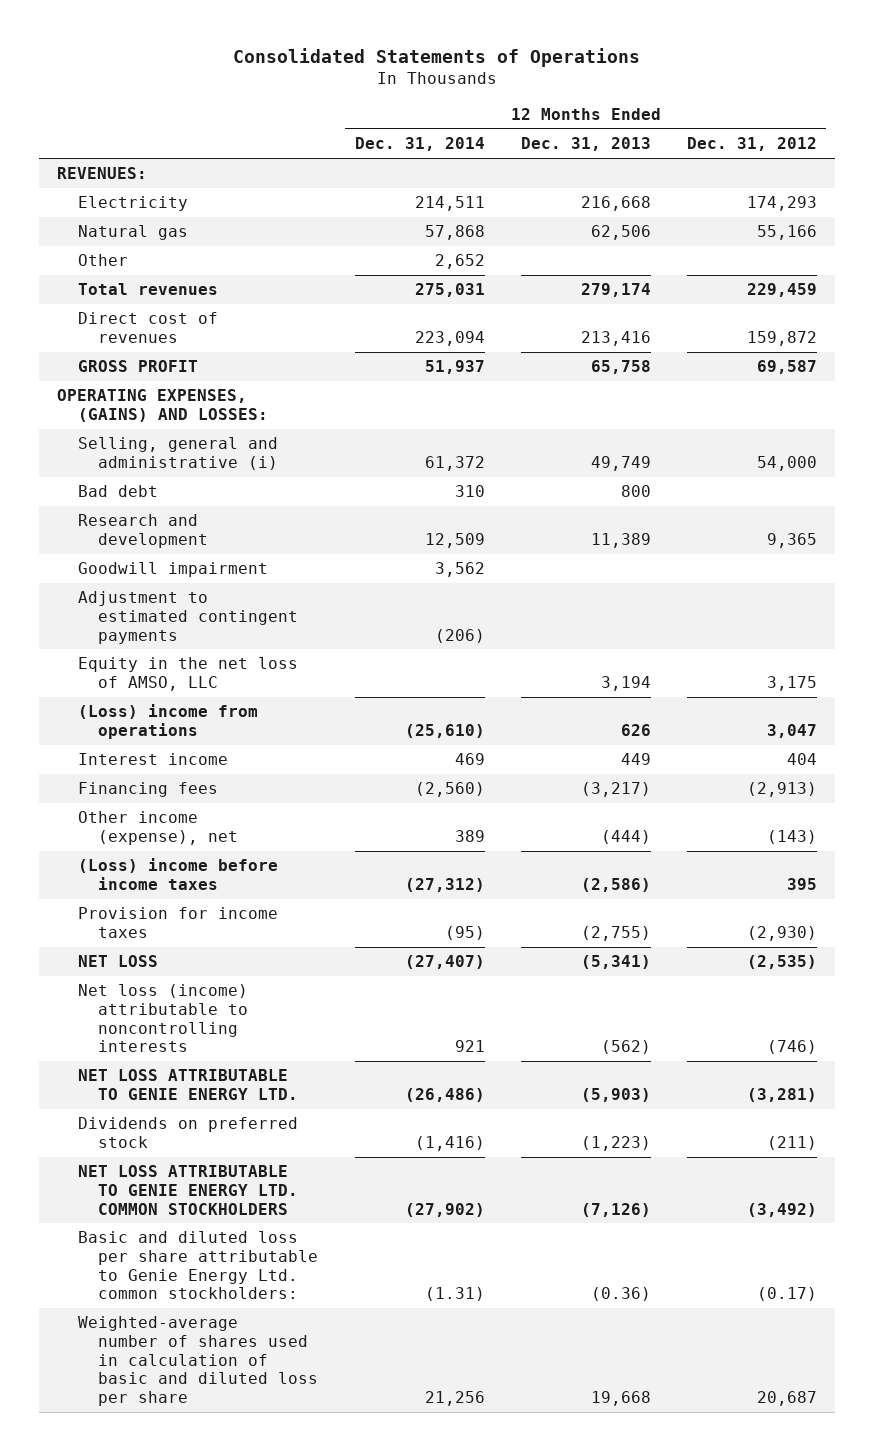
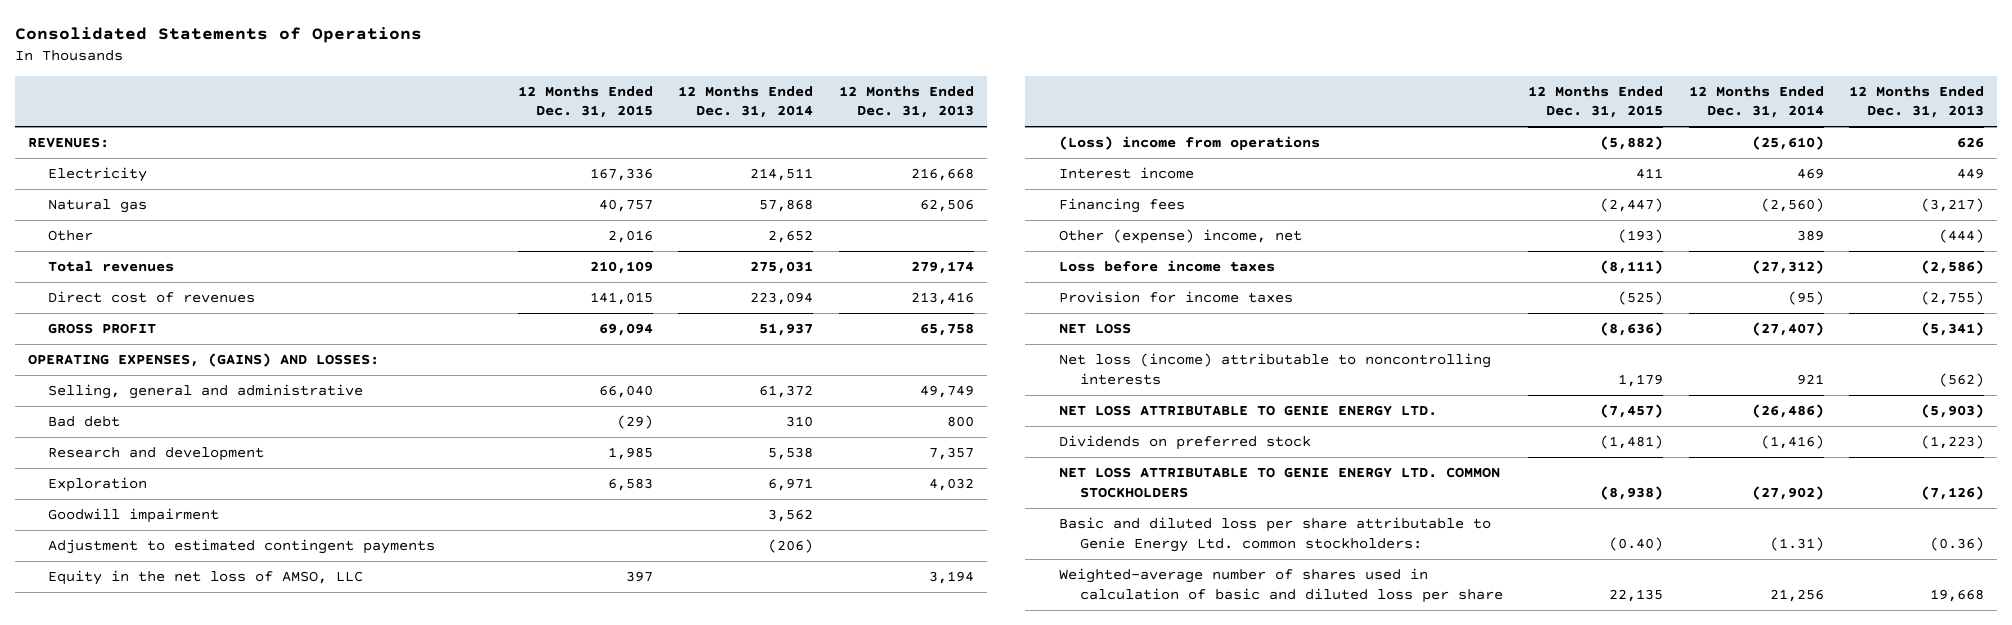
[686,137,817,152] Dec. 31, 2012 -> none
none -> [517,85,653,119] 12 Months Ended Dec. 31, 2015
[77,437,279,470] Selling, general and administrative (i) -> [48,384,364,400] Selling, general and administrative
[424,532,485,548] 12,509 -> [768,447,814,461] 5,538
[590,532,651,548] 11,389 -> [928,447,974,461] 7,357
none -> [48,477,148,493] Exploration
[77,811,239,845] Other income (expense), net -> [1058,229,1302,245] Other (expense) income, net
[77,858,278,890] (Loss) income before income taxes -> [1058,260,1275,273] Loss before income taxes

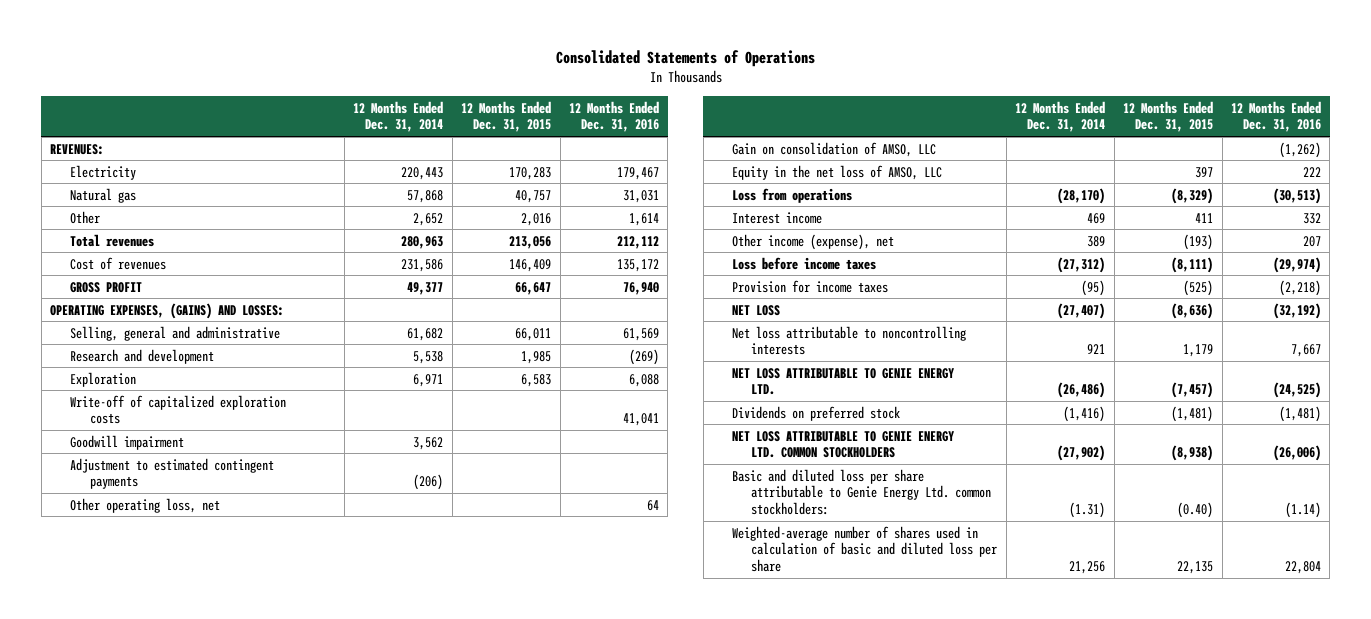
[838,85,974,119] 12 Months Ended Dec. 31, 2013 -> none
none -> [569,100,660,133] 12 Months Ended Dec. 31, 2016
[589,168,653,182] 167,336 -> [509,166,552,180] 170,283
[750,168,814,182] 214,511 -> [401,166,444,180] 220,443
[589,261,653,275] 210,109 -> [509,235,552,249] 213,056
[750,261,814,275] 275,031 -> [401,235,444,249] 280,963
[48,291,256,304] Direct cost of revenues -> [69,256,166,270] Cost of revenues
[589,292,653,306] 141,015 -> [509,258,552,272] 146,409
[750,292,814,306] 223,094 -> [401,258,444,272] 231,586
[598,323,653,337] 69,094 -> [515,281,552,295] 66,647
[759,323,814,337] 51,937 -> [407,281,444,295] 49,377
[48,416,121,428] Bad debt -> none
[598,385,653,399] 66,040 -> [515,327,552,341] 66,011
[759,385,814,399] 61,372 -> [407,327,444,341] 61,682
none -> [69,394,286,425] Write-off of capitalized exploration costs
none -> [69,497,220,513] Other operating loss, net
none -> [731,141,936,157] Gain on consolidation of AMSO, LLC
[1058,136,1320,151] (Loss) income from operations -> [731,187,852,203] Loss from operations
[1600,136,1664,151] (5,882) -> [1171,187,1214,204] (8,329)
[1751,136,1824,151] (25,610) -> [1057,187,1106,204] (28,170)
[1058,198,1185,214] Financing fees -> none
[1058,229,1302,245] Other (expense) income, net -> [731,233,894,250] Other income (expense), net
[1058,353,1491,385] Net loss (income) attributable to noncontrolling interests -> [731,325,966,356] Net loss attributable to noncontrolling interests

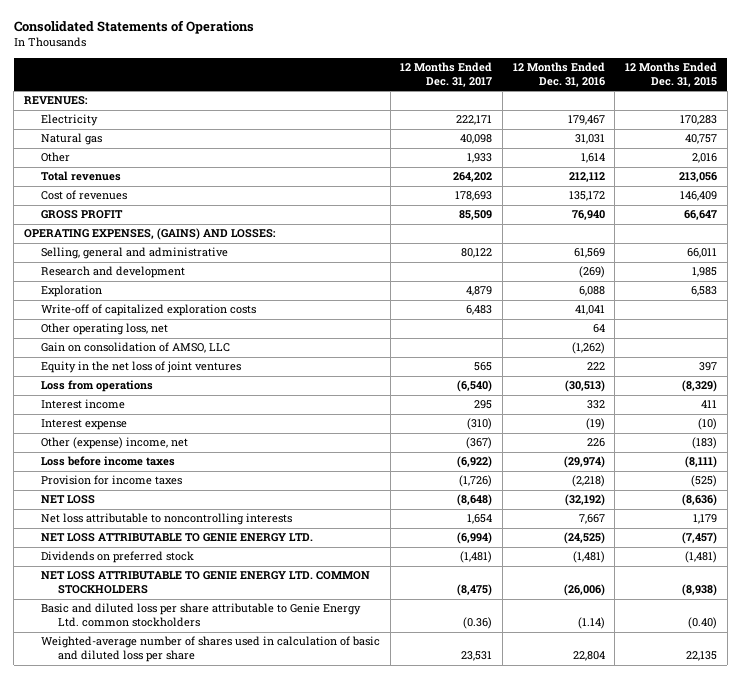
[353,100,444,133] 12 Months Ended Dec. 31, 2014 -> none
none -> [400,62,493,87] 12 Months Ended Dec. 31, 2017
[69,434,184,450] Goodwill impairment -> none
[69,457,274,490] Adjustment to estimated contingent payments -> none
[731,164,942,180] Equity in the net loss of AMSO, LLC -> [40,361,241,374] Equity in the net loss of joint ventures
none -> [40,419,127,431] Interest expense
[731,233,894,250] Other income (expense), net -> [40,437,188,450] Other (expense) income, net
[1183,233,1214,250] (193) -> [691,437,717,450] (183)
[1302,235,1321,247] 207 -> [586,438,605,448] 226
[731,468,992,516] Basic and diluted loss per share attributable to Genie Energy Ltd. common stockholders: -> [40,603,361,628] Basic and diluted loss per share attributable to Genie Energy Ltd. common stockholders

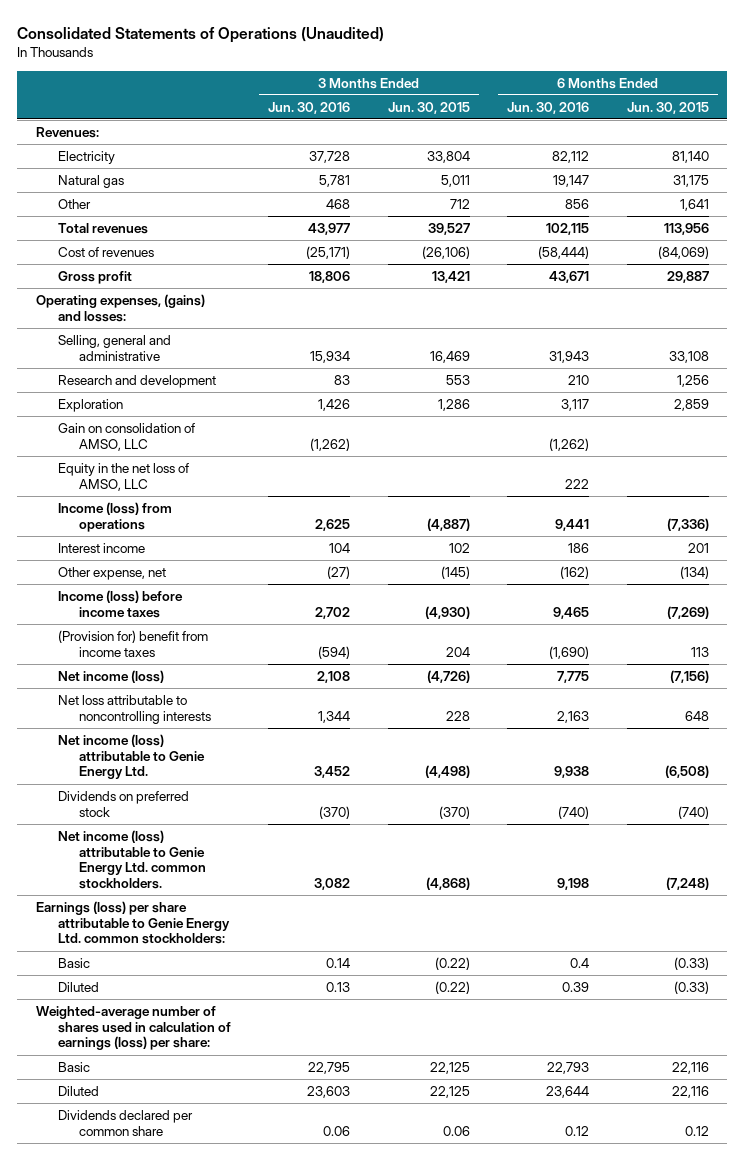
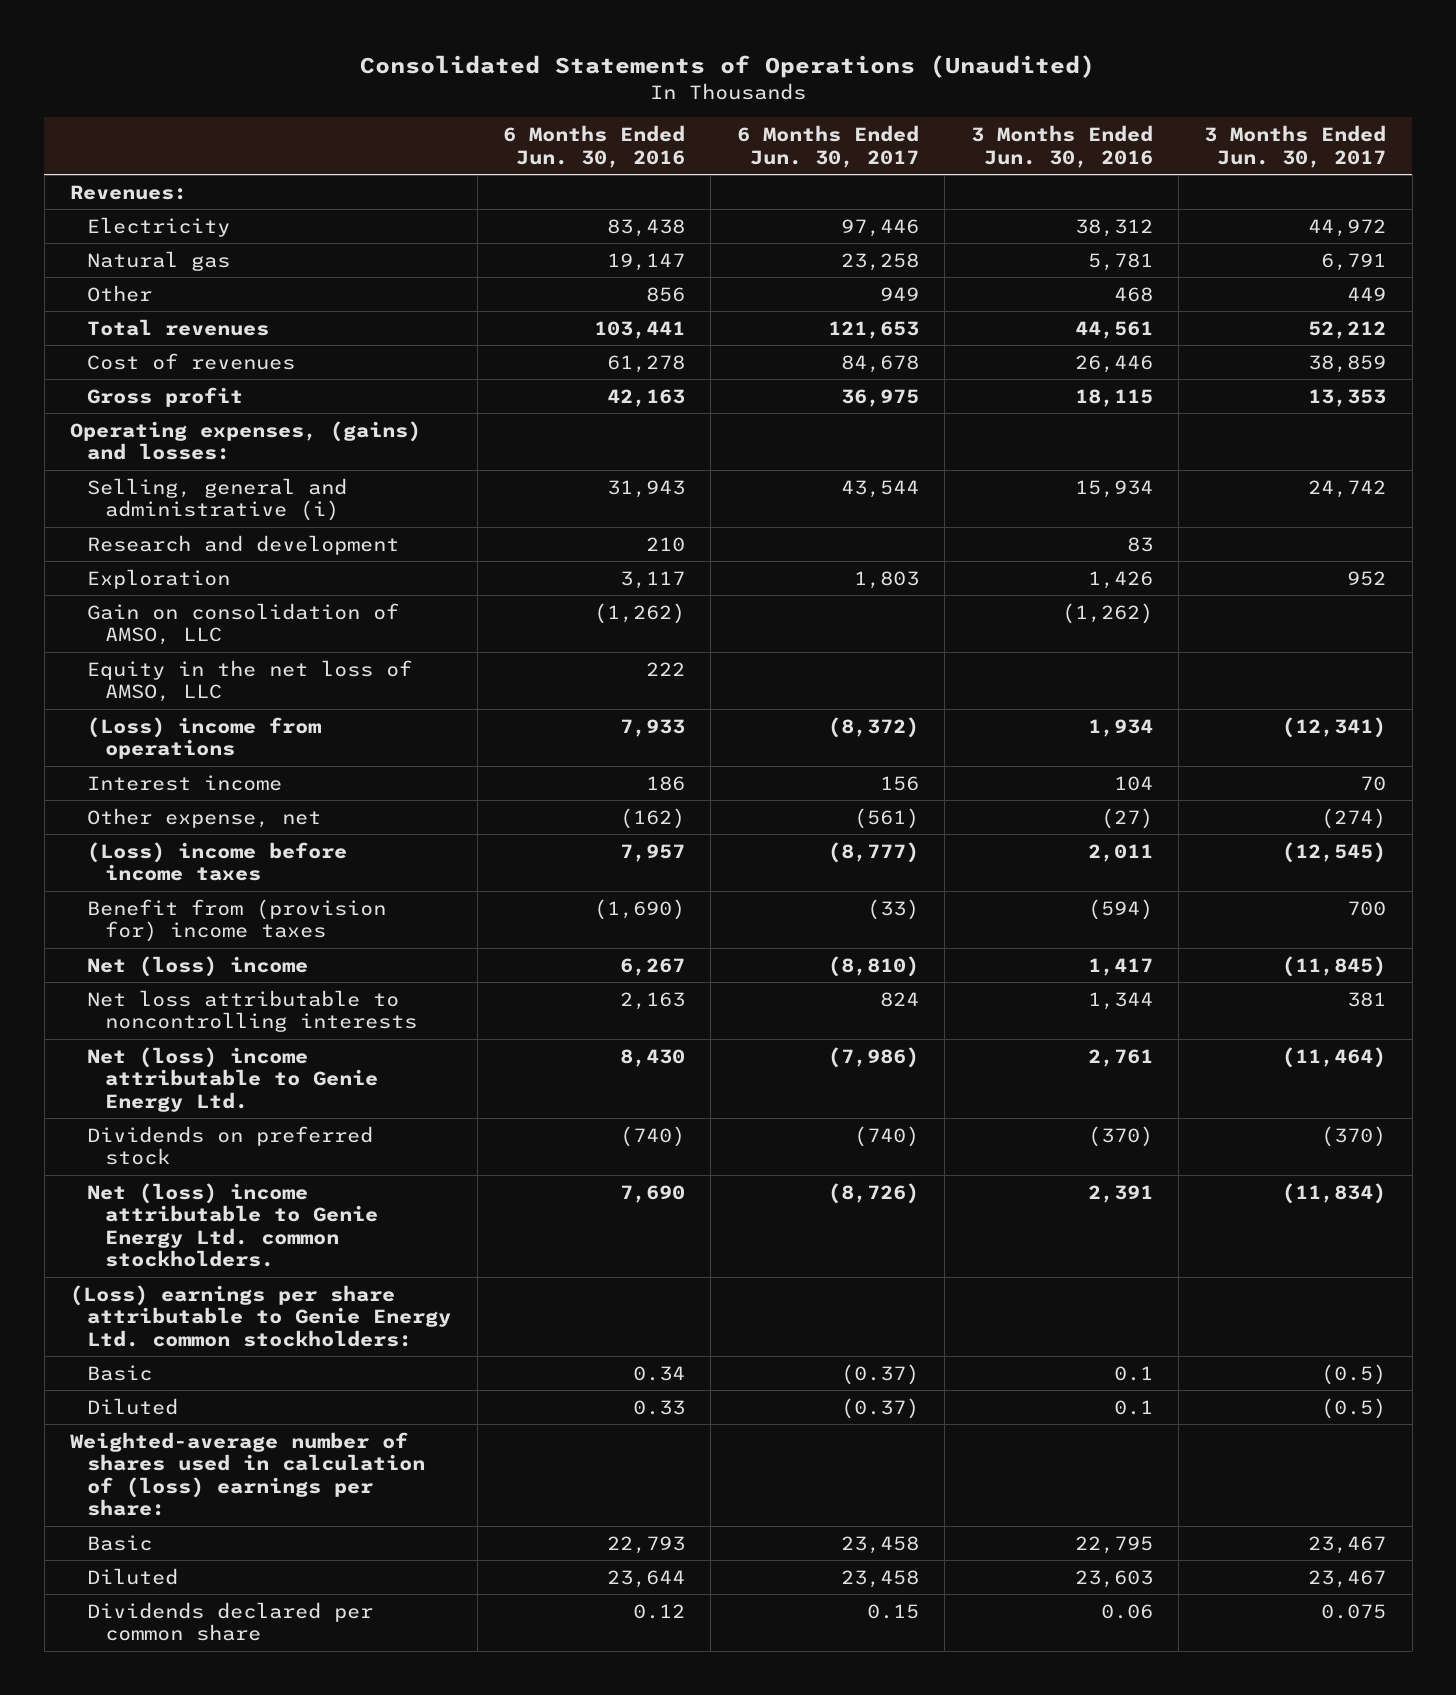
[387,101,470,114] Jun. 30, 2015 -> none
[626,101,709,114] Jun. 30, 2015 -> none
none -> [736,125,919,168] 6 Months Ended Jun. 30, 2017
none -> [1204,125,1387,168] 3 Months Ended Jun. 30, 2017
[309,151,351,164] 37,728 -> [1074,218,1153,237] 38,312
[552,151,590,164] 82,112 -> [607,218,686,237] 83,438
[308,223,351,236] 43,977 -> [1074,320,1153,339] 44,561
[546,223,590,236] 102,115 -> [594,320,686,339] 103,441
[306,246,351,260] (25,171) -> [1074,354,1153,373] 26,446
[538,246,590,260] (58,444) -> [607,354,686,373] 61,278
[309,271,351,284] 18,806 -> [1074,388,1153,407] 18,115
[549,271,590,284] 43,671 -> [607,388,686,407] 42,163
[57,335,171,361] Selling, general and administrative -> [87,477,348,522] Selling, general and administrative (i)
[57,502,172,532] Income (loss) from operations -> [87,716,322,760] (Loss) income from operations
[315,518,351,531] 2,625 -> [1087,718,1153,737] 1,934
[555,518,590,531] 9,441 -> [620,718,686,737] 7,933
[57,590,183,618] Income (loss) before income taxes -> [87,841,348,882] (Loss) income before income taxes
[315,606,351,619] 2,702 -> [1087,843,1153,862] 2,011
[553,606,590,619] 9,465 -> [620,843,686,862] 7,957
[57,630,208,657] (Provision for) benefit from income taxes -> [87,898,387,943] Benefit from (provision for) income taxes
[57,670,164,684] Net income (loss) -> [87,955,309,977] Net (loss) income
[317,671,351,684] 2,108 -> [1087,957,1153,976] 1,417
[557,671,590,684] 7,775 -> [620,957,686,976] 6,267
[57,734,206,780] Net income (loss) attributable to Genie Energy Ltd. -> [87,1046,378,1112] Net (loss) income attributable to Genie Energy Ltd.
[314,766,351,779] 3,452 -> [1087,1048,1153,1067] 2,761
[554,766,590,779] 9,938 -> [620,1048,686,1067] 8,430
[57,830,207,889] Net income (loss) attributable to Genie Energy Ltd. common stockholders. -> [87,1182,378,1267] Net (loss) income attributable to Genie Energy Ltd. common stockholders.
[314,877,351,890] 3,082 -> [1087,1184,1153,1203] 2,391
[557,877,590,890] 9,198 -> [620,1184,686,1203] 7,690
[36,901,230,945] Earnings (loss) per share attributable to Genie Energy Ltd. common stockholders: -> [69,1284,452,1347] (Loss) earnings per share attributable to Genie Energy Ltd. common stockholders:
[326,958,351,969] 0.14 -> [1113,1365,1153,1381] 0.1
[570,958,590,969] 0.4 -> [633,1365,686,1381] 0.34
[326,982,351,993] 0.13 -> [1113,1399,1153,1415] 0.1
[562,982,590,993] 0.39 -> [633,1399,686,1415] 0.33
[36,1006,231,1051] Weighted-average number of shares used in calculation of earnings (loss) per share: -> [69,1431,426,1516] Weighted-average number of shares used in calculation of (loss) earnings per share:

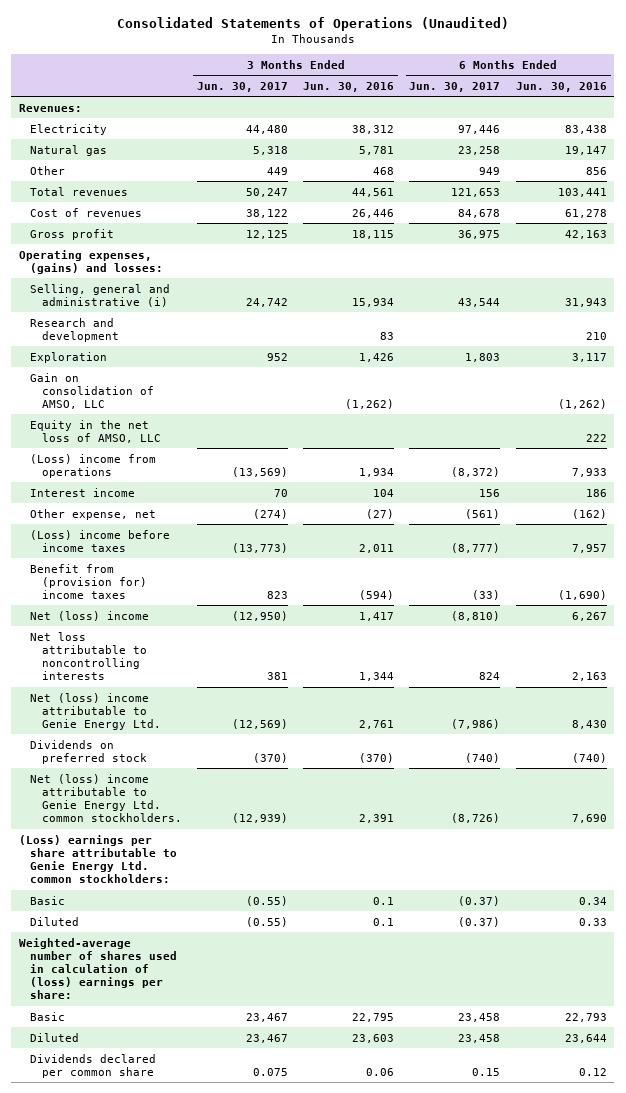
[1308,218,1387,237] 44,972 -> [245,124,288,134] 44,480
[1321,252,1387,271] 6,791 -> [252,145,288,155] 5,318
[1308,320,1387,339] 52,212 -> [245,187,288,197] 50,247
[1308,354,1387,373] 38,859 -> [245,208,288,218] 38,122
[1308,388,1387,407] 13,353 -> [245,229,288,239] 12,125
[1282,716,1387,738] (12,341) -> [231,466,288,477] (13,569)
[1282,841,1387,863] (12,545) -> [231,542,288,553] (13,773)
[1347,900,1387,916] 700 -> [266,590,288,599] 823
[1282,955,1387,977] (11,845) -> [231,610,288,621] (12,950)
[1282,1046,1387,1068] (11,464) -> [231,718,288,729] (12,569)
[1282,1182,1387,1204] (11,834) -> [231,813,288,824] (12,939)
[1321,1363,1387,1385] (0.5) -> [245,895,288,906] (0.55)
[1321,1397,1387,1419] (0.5) -> [245,916,288,927] (0.55)

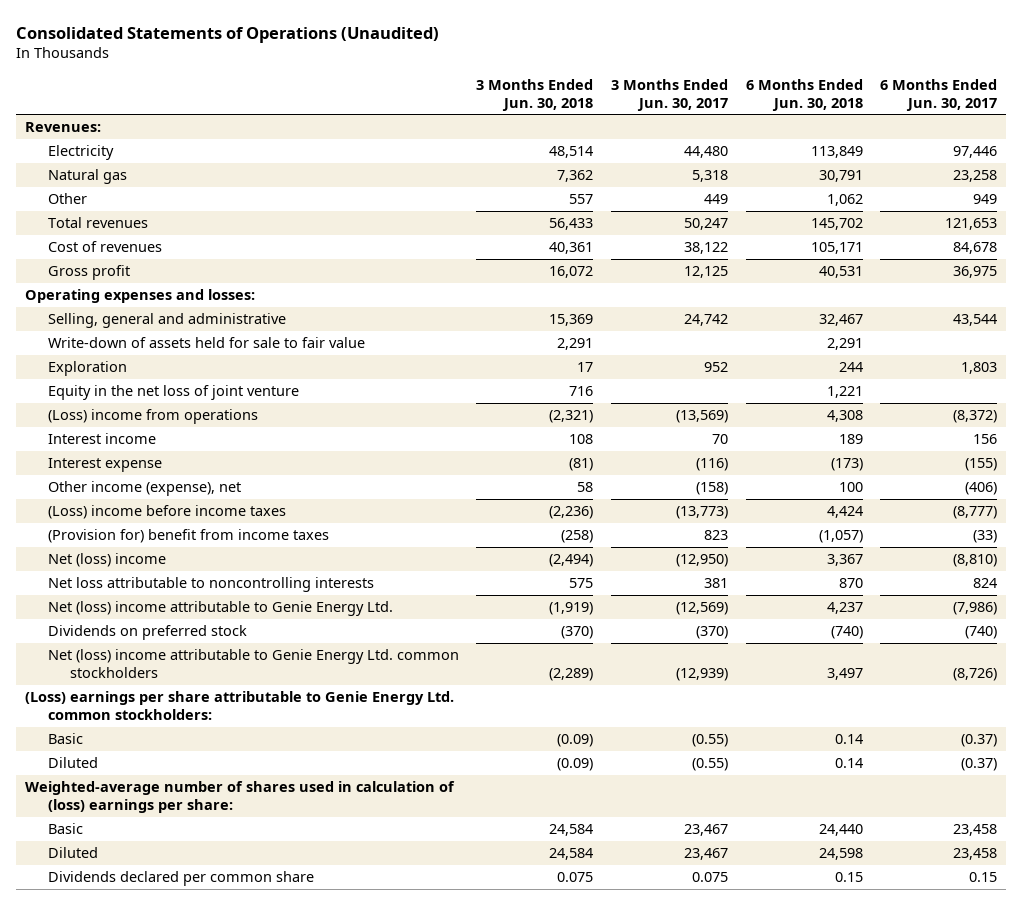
[303,81,395,92] Jun. 30, 2016 -> none
[515,81,607,92] Jun. 30, 2016 -> none
none -> [476,79,594,111] 3 Months Ended Jun. 30, 2018
none -> [745,79,863,111] 6 Months Ended Jun. 30, 2018
[30,317,119,342] Research and development -> none
[19,249,164,274] Operating expenses, (gains) and losses: -> [25,289,256,304] Operating expenses and losses:
[30,283,171,307] Selling, general and administrative (i) -> [47,313,286,329] Selling, general and administrative
none -> [47,337,365,349] Write-down of assets held for sale to fair value
[30,372,154,409] Gain on consolidation of AMSO, LLC -> none
[30,419,161,443] Equity in the net loss of AMSO, LLC -> [47,385,299,401] Equity in the net loss of joint venture
none -> [47,458,162,473] Interest expense
[30,508,157,520] Other expense, net -> [47,481,241,497] Other income (expense), net
[252,508,288,519] (274) -> [695,482,728,496] (158)
[465,508,501,519] (561) -> [965,482,998,496] (406)
[30,563,147,599] Benefit from (provision for) income taxes -> [47,529,329,544] (Provision for) benefit from income taxes
[30,773,182,823] Net (loss) income attributable to Genie Energy Ltd. common stockholders. -> [47,649,459,678] Net (loss) income attributable to Genie Energy Ltd. common stockholders

